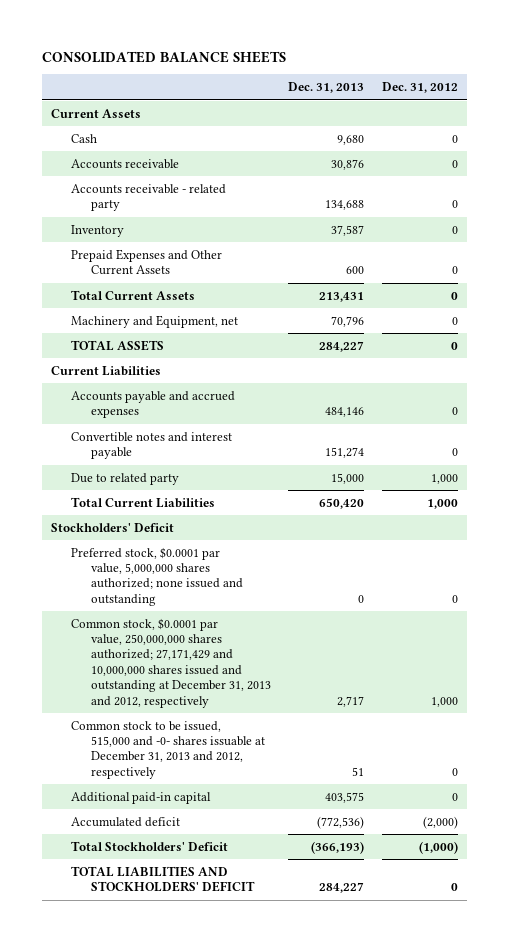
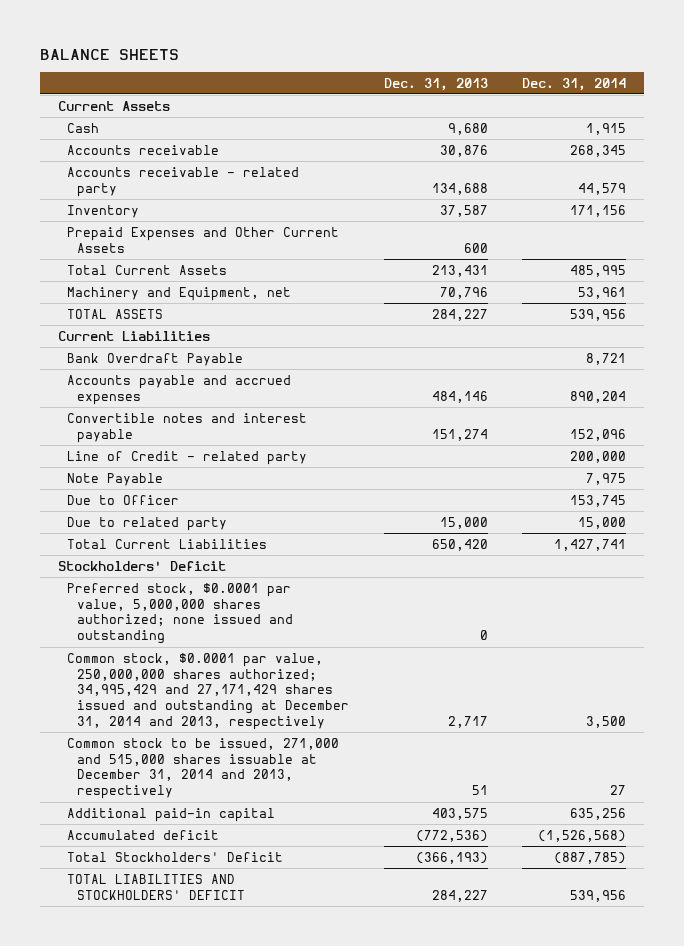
[41,50,286,63] CONSOLIDATED BALANCE SHEETS -> [40,48,180,60] BALANCE SHEETS
[382,82,459,94] Dec. 31, 2012 -> none
none -> [522,77,627,91] Dec. 31, 2014
none -> [67,352,244,366] Bank Overdraft Payable
none -> [67,450,308,465] Line of Credit - related party
none -> [67,472,164,486] Note Payable
none -> [67,494,180,505] Due to Officer
[70,617,271,708] Common stock, $0.0001 par value, 250,000,000 shares authorized; 27,171,429 and 10,000,000 shares issued and outstanding at December 31, 2013 and 2012, respectively -> [67,652,349,731] Common stock, $0.0001 par value, 250,000,000 shares authorized; 34,995,429 and 27,171,429 shares issued and outstanding at December 31, 2014 and 2013, respectively
[70,720,265,779] Common stock to be issued, 515,000 and -0- shares issuable at December 31, 2013 and 2012, respectively -> [67,737,340,800] Common stock to be issued, 271,000 and 515,000 shares issuable at December 31, 2014 and 2013, respectively

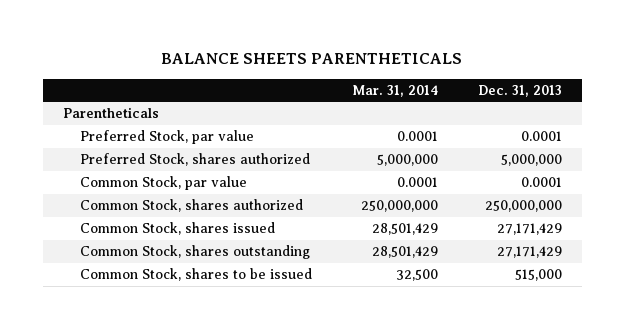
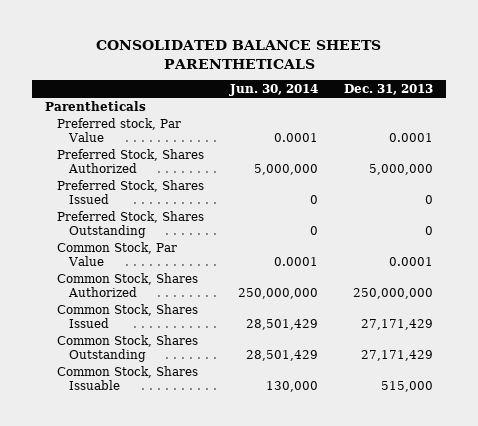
[161,53,463,65] BALANCE SHEETS PARENTHETICALS -> [96,40,382,69] CONSOLIDATED BALANCE SHEETS PARENTHETICALS
[351,84,438,97] Mar. 31, 2014 -> none
none -> [229,84,319,97] Jun. 30, 2014
[79,130,254,145] Preferred Stock, par value -> [57,117,182,142] Preferred stock, Par Value
[79,153,310,167] Preferred Stock, shares authorized -> [57,148,205,173] Preferred Stock, Shares Authorized
none -> [57,179,205,204] Preferred Stock, Shares Issued
none -> [57,210,205,238] Preferred Stock, Shares Outstanding
[79,176,247,191] Common Stock, par value -> [57,241,178,266] Common Stock, Par Value
[79,199,303,213] Common Stock, shares authorized -> [57,272,199,297] Common Stock, Shares Authorized
[79,222,275,236] Common Stock, shares issued -> [57,303,199,328] Common Stock, Shares Issued
[79,245,310,260] Common Stock, shares outstanding -> [57,334,199,362] Common Stock, Shares Outstanding
[79,268,312,282] Common Stock, shares to be issued -> [57,365,199,390] Common Stock, Shares Issuable

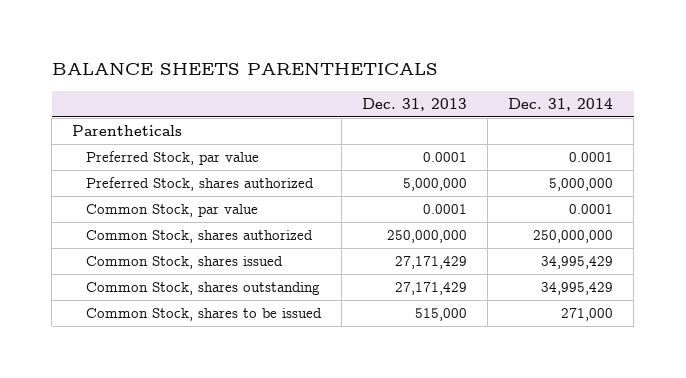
[96,40,382,69] CONSOLIDATED BALANCE SHEETS PARENTHETICALS -> [51,62,438,76] BALANCE SHEETS PARENTHETICALS
[229,84,319,97] Jun. 30, 2014 -> none
none -> [508,97,614,111] Dec. 31, 2014
[57,179,205,204] Preferred Stock, Shares Issued -> none
[57,210,205,238] Preferred Stock, Shares Outstanding -> none
[57,117,182,142] Preferred stock, Par Value -> [85,151,259,166] Preferred Stock, par value
[57,148,205,173] Preferred Stock, Shares Authorized -> [85,177,314,192] Preferred Stock, shares authorized
[57,241,178,266] Common Stock, Par Value -> [85,204,258,218] Common Stock, par value
[57,272,199,297] Common Stock, Shares Authorized -> [85,230,313,244] Common Stock, shares authorized
[57,303,199,328] Common Stock, Shares Issued -> [85,256,283,270] Common Stock, shares issued
[57,334,199,362] Common Stock, Shares Outstanding -> [85,282,320,296] Common Stock, shares outstanding
[57,365,199,390] Common Stock, Shares Issuable -> [85,308,322,322] Common Stock, shares to be issued

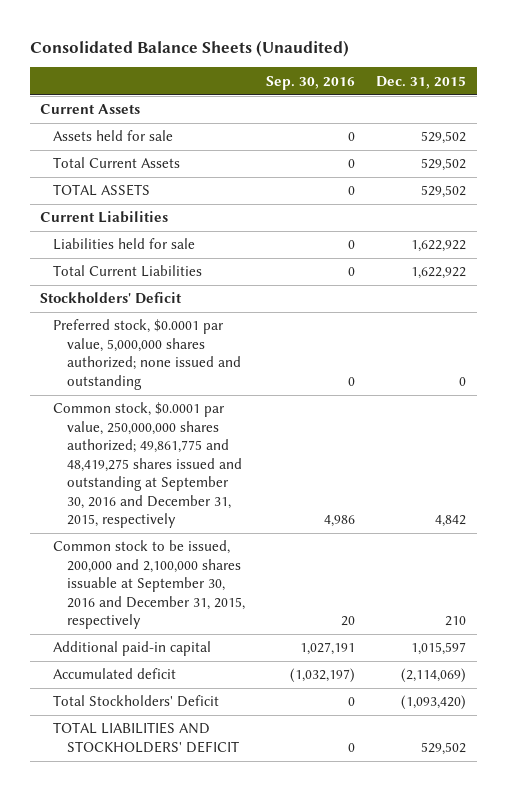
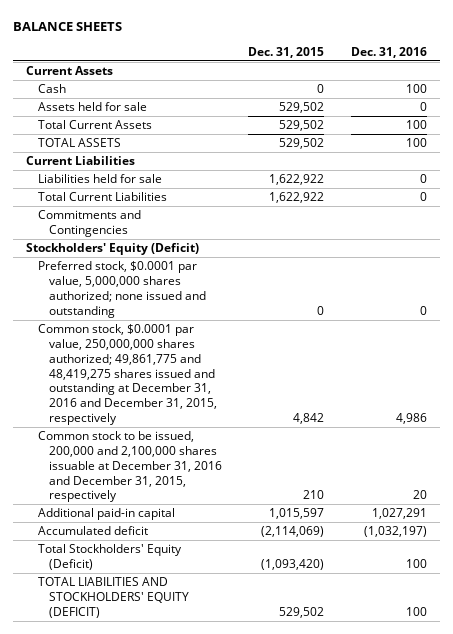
[29,39,349,57] Consolidated Balance Sheets (Unaudited) -> [13,21,123,31] BALANCE SHEETS
[266,75,356,90] Sep. 30, 2016 -> none
none -> [350,46,427,58] Dec. 31, 2016
none -> [37,84,66,94] Cash
none -> [37,210,141,238] Commitments and Contingencies
[40,292,183,305] Stockholders' Deficit -> [26,243,200,256] Stockholders' Equity (Deficit)
[53,402,242,529] Common stock, $0.0001 par value, 250,000,000 shares authorized; 49,861,775 and 48,419,275 shares issued and outstanding at September 30, 2016 and December 31, 2015, respectively -> [37,324,218,425] Common stock, $0.0001 par value, 250,000,000 shares authorized; 49,861,775 and 48,419,275 shares issued and outstanding at December 31, 2016 and December 31, 2015, respectively
[53,540,245,630] Common stock to be issued, 200,000 and 2,100,000 shares issuable at September 30, 2016 and December 31, 2015, respectively -> [37,431,223,503] Common stock to be issued, 200,000 and 2,100,000 shares issuable at December 31, 2016 and December 31, 2015, respectively
[53,695,220,708] Total Stockholders' Deficit -> [37,544,182,571] Total Stockholders' Equity (Deficit)
[53,722,239,753] TOTAL LIABILITIES AND STOCKHOLDERS' DEFICIT -> [37,577,190,618] TOTAL LIABILITIES AND STOCKHOLDERS' EQUITY (DEFICIT)

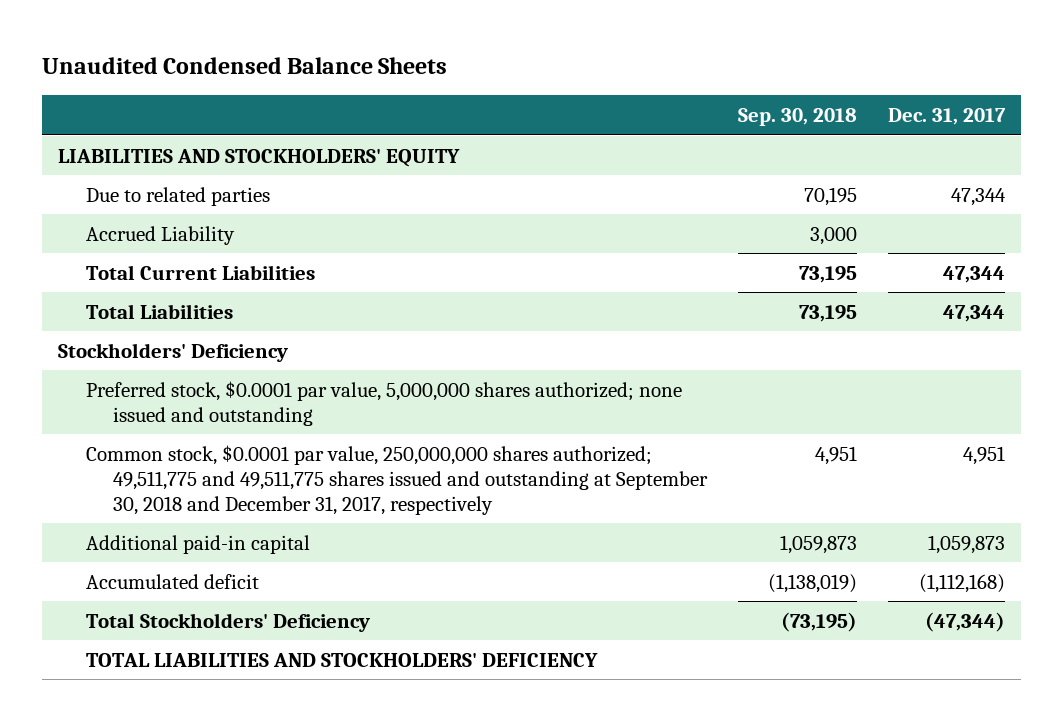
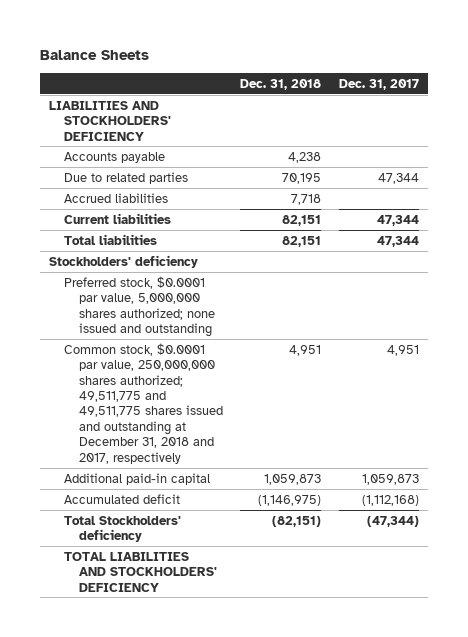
[42,57,448,75] Unaudited Condensed Balance Sheets -> [40,50,150,61] Balance Sheets
[738,107,858,126] Sep. 30, 2018 -> none
none -> [240,78,322,90] Dec. 31, 2018
[57,148,460,167] LIABILITIES AND STOCKHOLDERS' EQUITY -> [48,100,171,141] LIABILITIES AND STOCKHOLDERS' DEFICIENCY
none -> [63,151,165,163] Accounts payable
[85,225,235,245] Accrued Liability -> [63,192,168,203] Accrued liabilities
[85,264,315,280] Total Current Liabilities -> [63,212,171,224] Current liabilities
[85,303,233,319] Total Liabilities -> [63,233,157,245] Total liabilities
[57,342,288,362] Stockholders' Deficiency -> [48,254,198,268] Stockholders' deficiency
[85,444,709,515] Common stock, $0.0001 par value, 250,000,000 shares authorized; 49,511,775 and 49,511,775 shares issued and outstanding at September 30, 2018 and December 31, 2017, respectively -> [63,342,223,464] Common stock, $0.0001 par value, 250,000,000 shares authorized; 49,511,775 and 49,511,775 shares issued and outstanding at December 31, 2018 and 2017, respectively
[85,612,370,632] Total Stockholders' Deficiency -> [63,515,181,543] Total Stockholders' deficiency

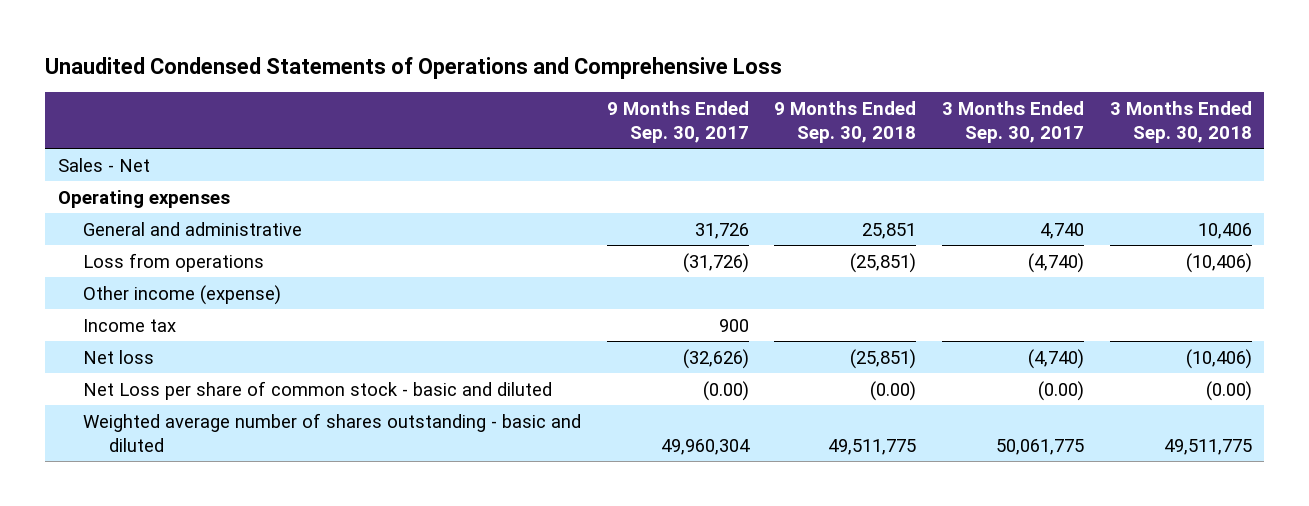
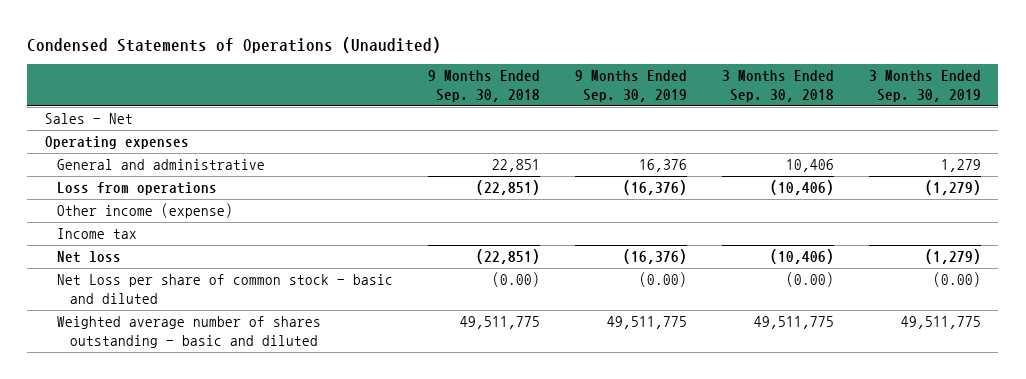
[44,56,782,79] Unaudited Condensed Statements of Operations and Comprehensive Loss -> [27,36,442,53] Condensed Statements of Operations (Unaudited)
[606,100,749,143] 9 Months Ended Sep. 30, 2017 -> none
[942,100,1085,143] 3 Months Ended Sep. 30, 2017 -> none
none -> [575,70,688,103] 9 Months Ended Sep. 30, 2019
none -> [869,70,982,103] 3 Months Ended Sep. 30, 2019
[862,222,917,239] 25,851 -> [492,159,541,173] 22,851
[850,252,917,273] (25,851) -> [476,180,541,196] (22,851)
[850,348,917,369] (25,851) -> [476,249,541,265] (22,851)

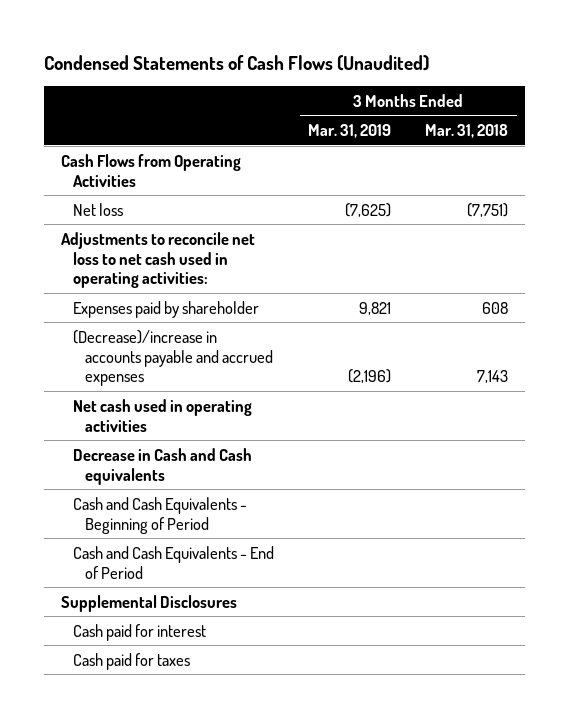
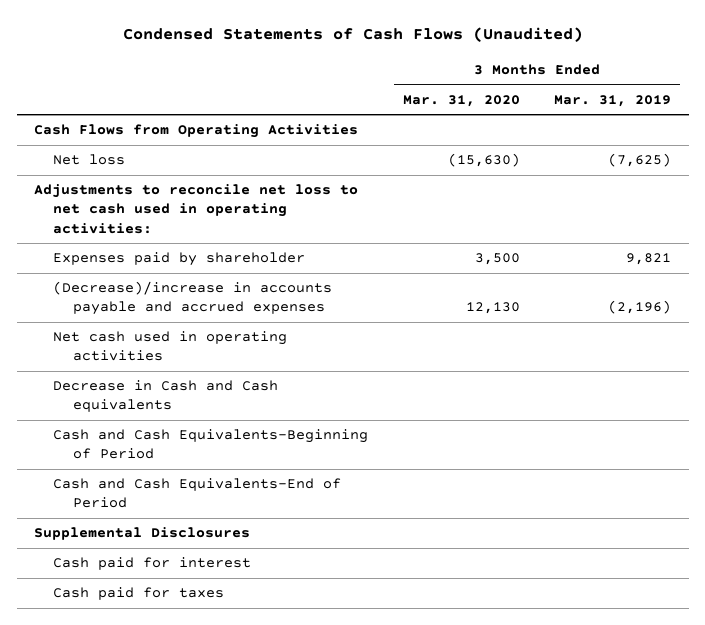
[425,124,509,139] Mar. 31, 2018 -> none
none -> [402,94,520,107] Mar. 31, 2020
[73,496,248,534] Cash and Cash Equivalents - Beginning of Period -> [53,429,369,460] Cash and Cash Equivalents-Beginning of Period
[73,545,275,579] Cash and Cash Equivalents - End of Period -> [53,478,342,509] Cash and Cash Equivalents-End of Period

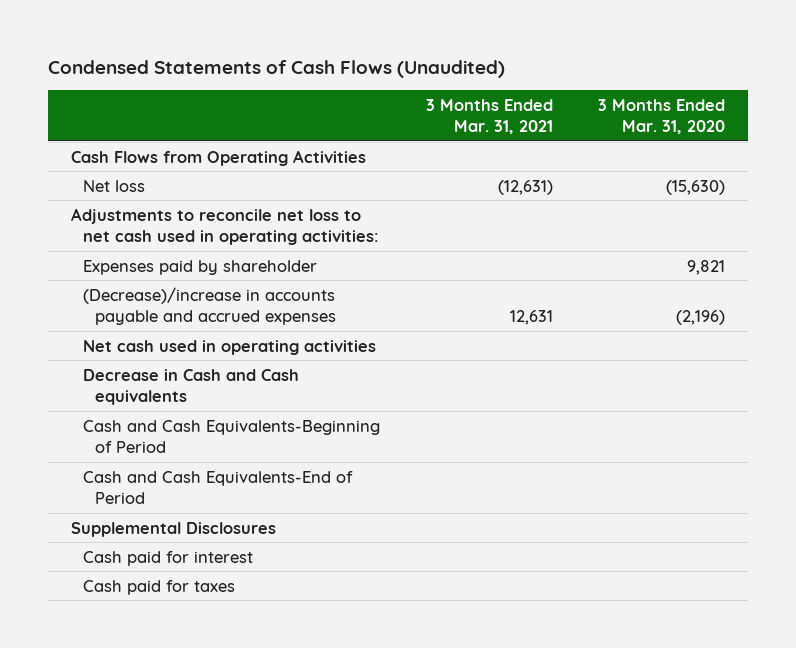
[554,94,672,107] Mar. 31, 2019 -> none
none -> [425,98,553,135] 3 Months Ended Mar. 31, 2021
[474,253,520,266] 3,500 -> [687,259,726,275] 9,821
[465,302,520,315] 12,130 -> [676,309,726,325] (2,196)

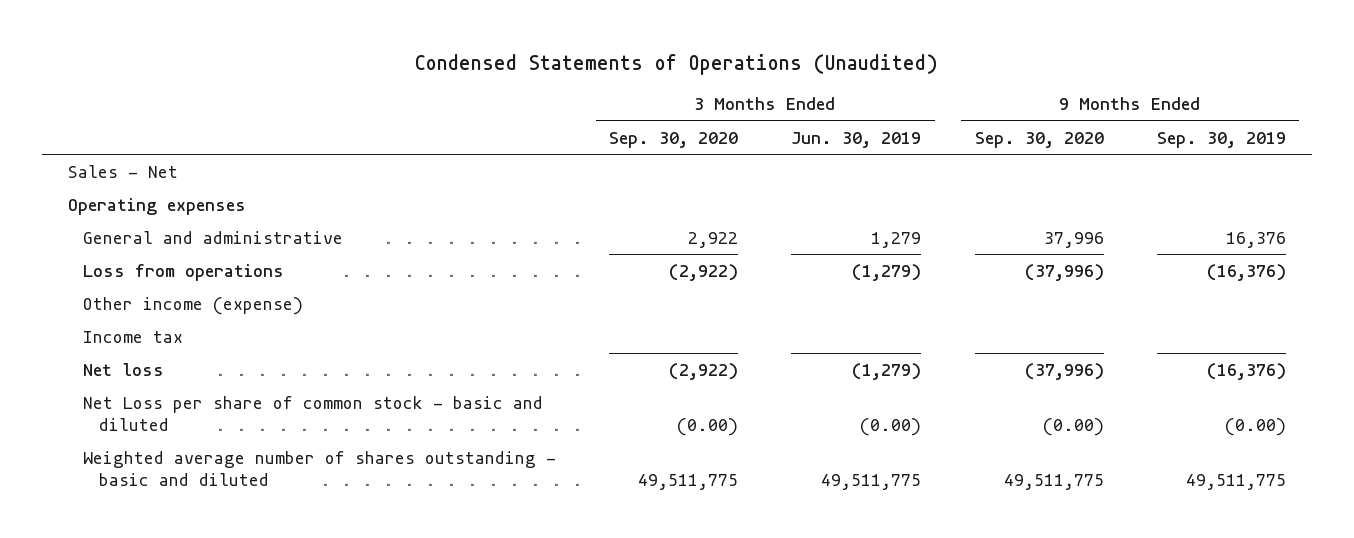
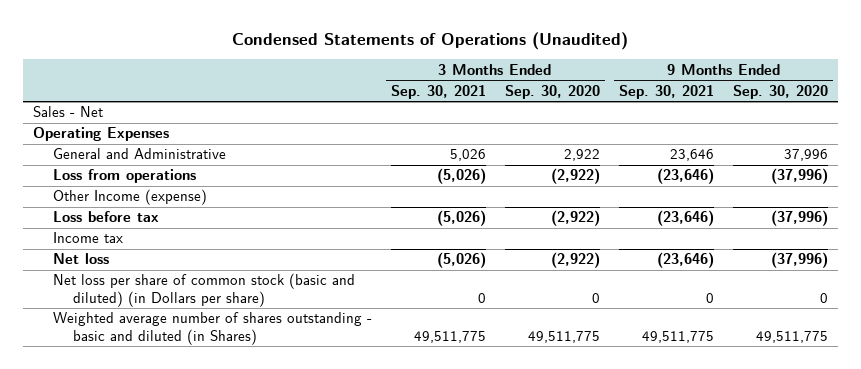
[791,131,922,148] Jun. 30, 2019 -> none
[1156,131,1286,148] Sep. 30, 2019 -> none
none -> [390,84,486,99] Sep. 30, 2021
none -> [619,84,715,99] Sep. 30, 2021
[68,197,247,215] Operating expenses -> [32,127,169,142] Operating Expenses
[83,230,344,244] General and administrative -> [52,148,226,160] General and Administrative
[83,296,304,315] Other income (expense) -> [52,189,207,206] Other Income (expense)
none -> [52,211,159,223] Loss before tax
[83,395,544,431] Net Loss per share of common stock - basic and diluted -> [52,273,355,307] Net loss per share of common stock (basic and diluted) (in Dollars per share)
[677,417,739,436] (0.00) -> [591,292,600,303] 0
[1042,417,1104,436] (0.00) -> [820,292,829,303] 0
[83,450,557,486] Weighted average number of shares outstanding - basic and diluted -> [52,312,372,345] Weighted average number of shares outstanding - basic and diluted (in Shares)

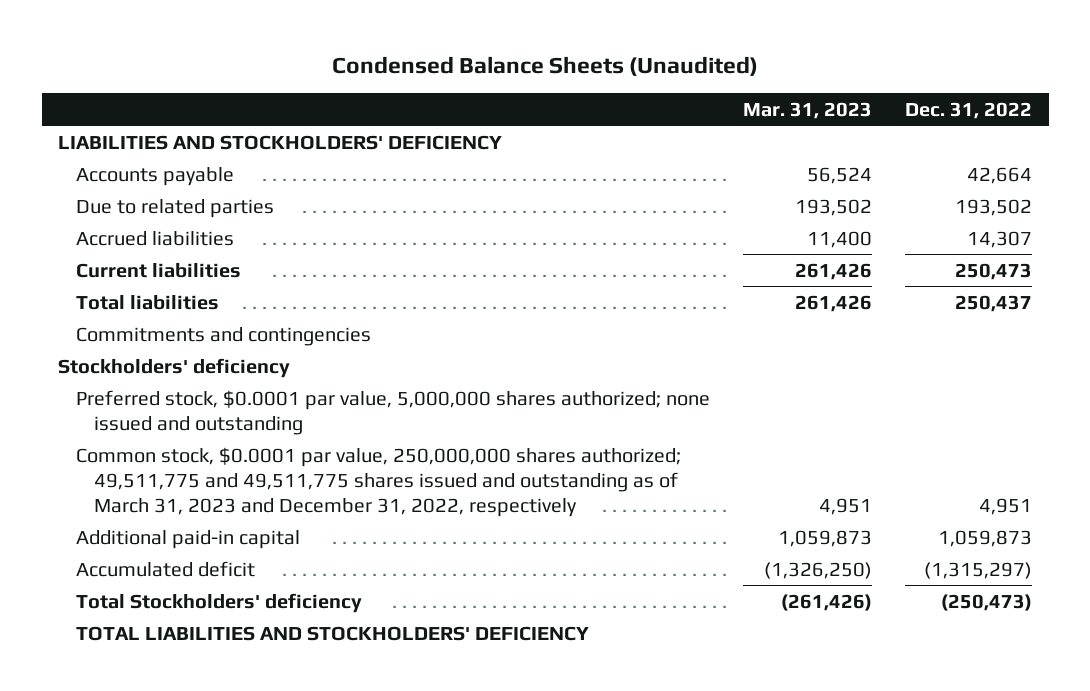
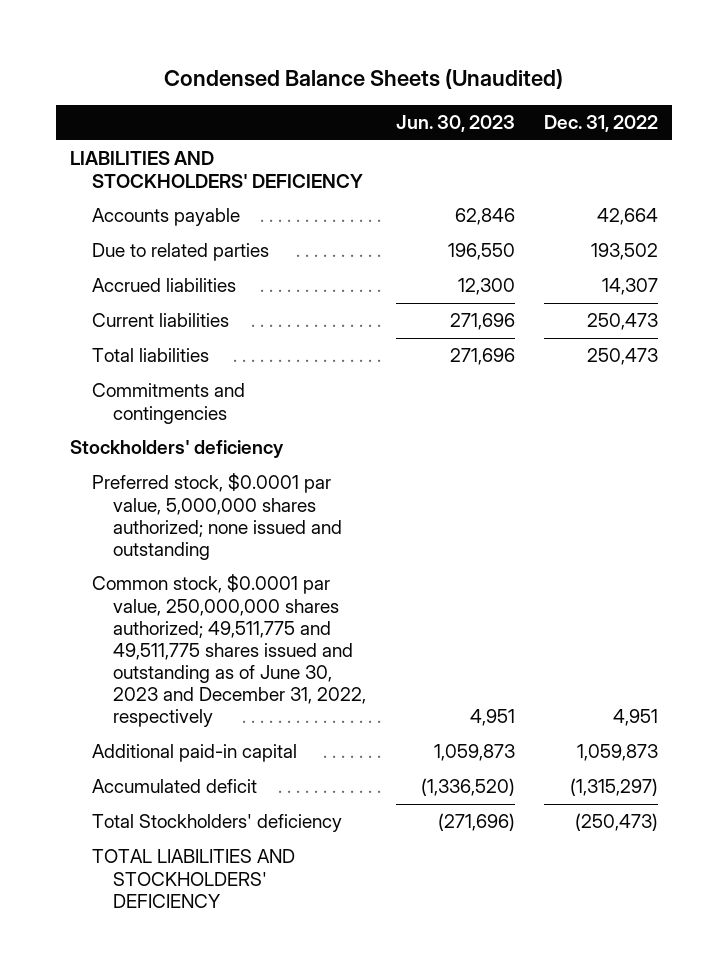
[743,101,873,119] Mar. 31, 2023 -> none
none -> [395,115,515,133] Jun. 30, 2023
[955,294,1033,312] 250,437 -> [586,348,658,366] 250,473
[76,446,682,517] Common stock, $0.0001 par value, 250,000,000 shares authorized; 49,511,775 and 49,511,775 shares issued and outstanding as of March 31, 2023 and December 31, 2022, respectively -> [91,574,367,728] Common stock, $0.0001 par value, 250,000,000 shares authorized; 49,511,775 and 49,511,775 shares issued and outstanding as of June 30, 2023 and December 31, 2022, respectively

